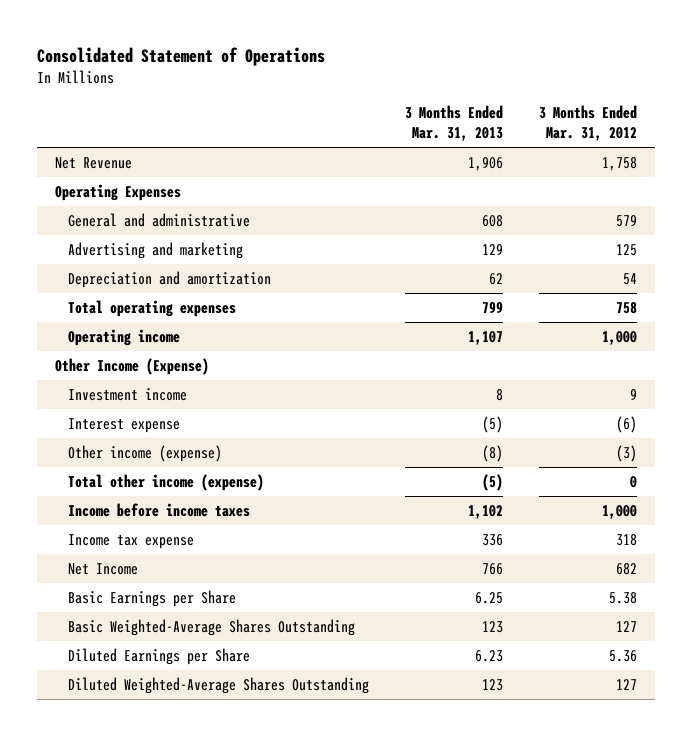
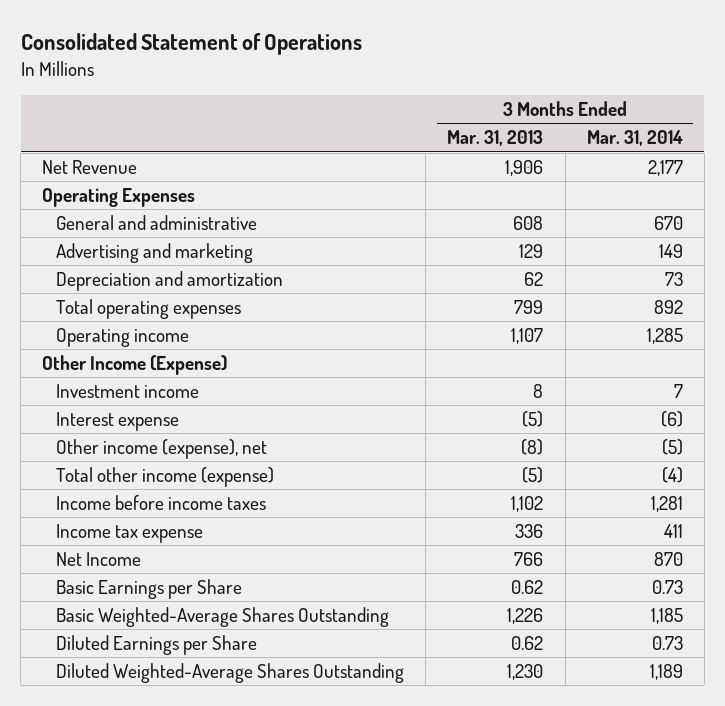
[538,105,637,142] 3 Months Ended Mar. 31, 2012 -> none
none -> [586,130,683,147] Mar. 31, 2014
[68,444,223,462] Other income (expense) -> [56,439,268,460] Other income (expense), net
[475,591,504,604] 6.25 -> [511,580,544,595] 0.62
[482,620,504,633] 123 -> [507,608,544,625] 1,226
[475,649,504,662] 6.23 -> [511,636,544,651] 0.62
[482,678,504,691] 123 -> [507,664,544,681] 1,230

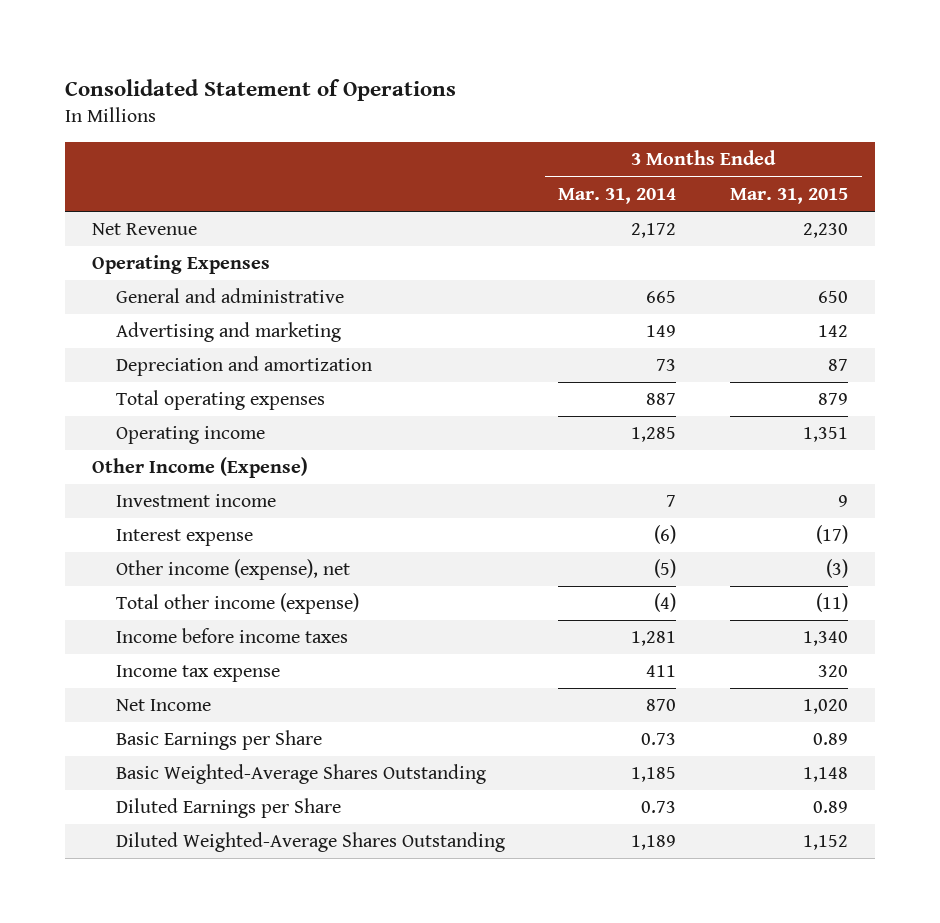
[447,130,544,147] Mar. 31, 2013 -> none
none -> [730,187,849,204] Mar. 31, 2015
[647,160,683,177] 2,177 -> [631,223,677,239] 2,172
[653,216,683,231] 670 -> [646,291,677,304] 665
[653,300,683,315] 892 -> [646,393,677,406] 887

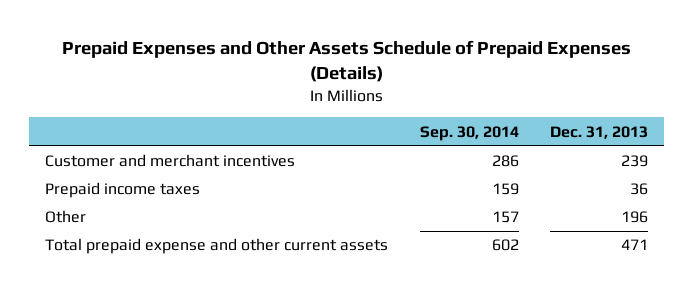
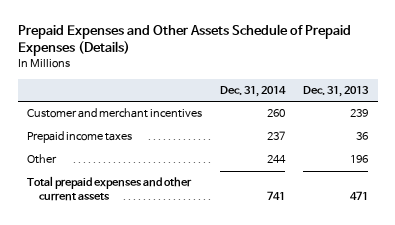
[419,125,519,141] Sep. 30, 2014 -> none
none -> [220,85,287,97] Dec. 31, 2014
[44,238,388,255] Total prepaid expense and other current assets -> [26,176,192,202] Total prepaid expenses and other current assets

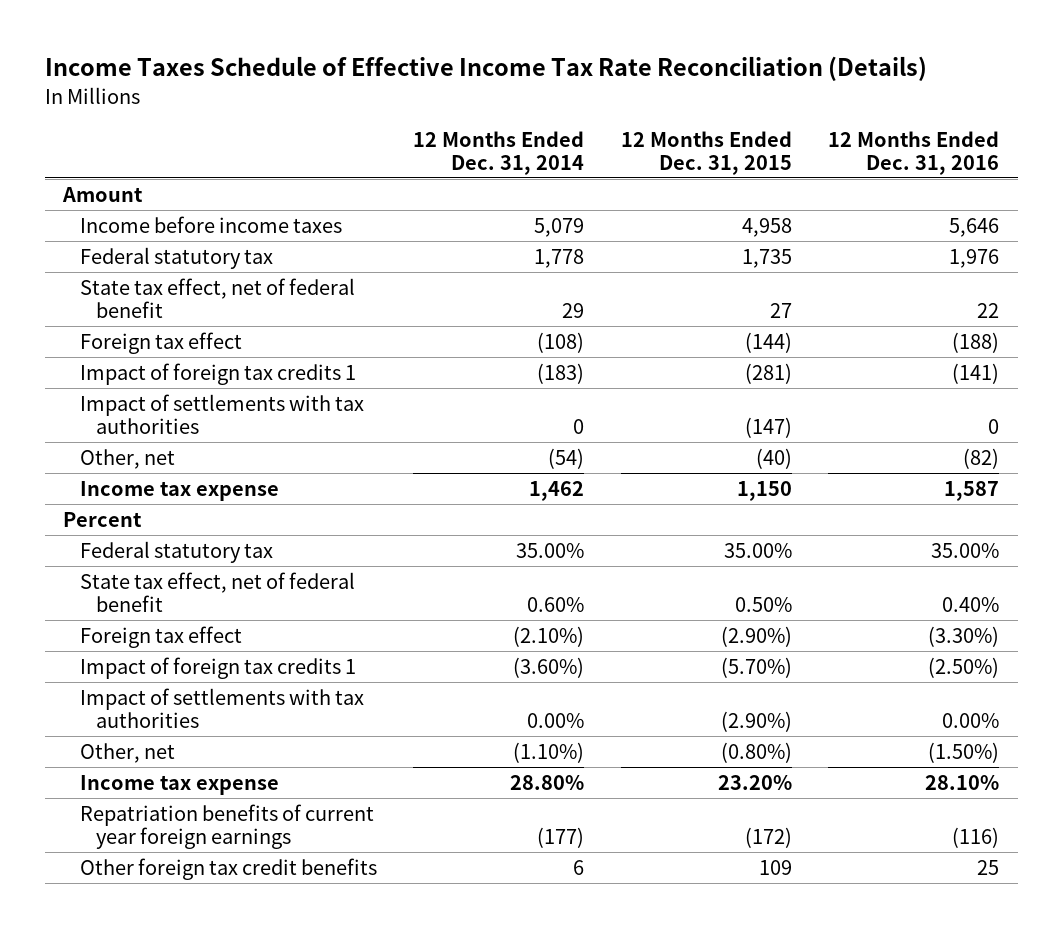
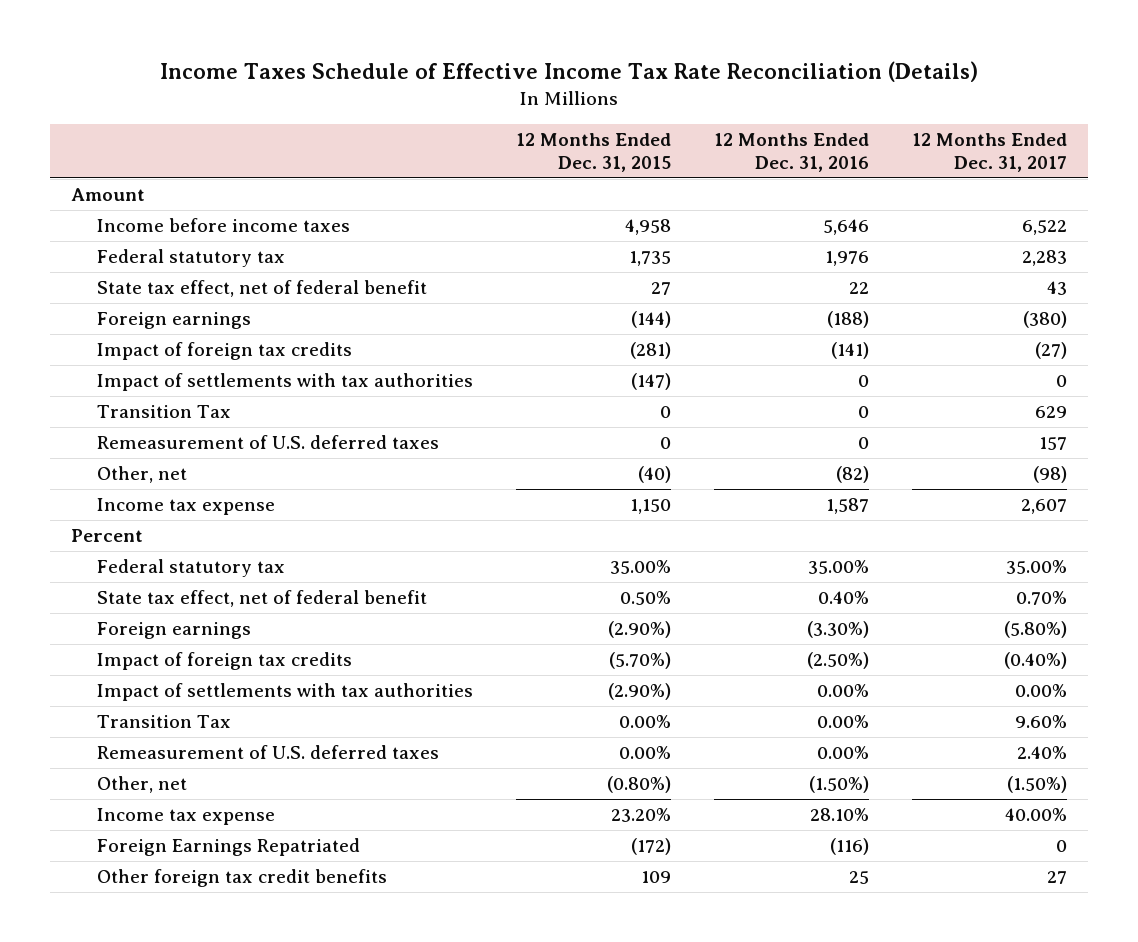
[413,130,585,175] 12 Months Ended Dec. 31, 2014 -> none
none -> [911,133,1067,173] 12 Months Ended Dec. 31, 2017
[79,331,242,354] Foreign tax effect -> [96,312,251,330] Foreign earnings
[79,362,356,385] Impact of foreign tax credits 1 -> [96,342,352,361] Impact of foreign tax credits
none -> [96,405,231,419] Transition Tax
none -> [96,435,439,450] Remeasurement of U.S. deferred taxes
[79,625,242,648] Foreign tax effect -> [96,622,251,640] Foreign earnings
[79,656,356,679] Impact of foreign tax credits 1 -> [96,652,352,671] Impact of foreign tax credits
none -> [96,715,231,729] Transition Tax
none -> [96,745,439,760] Remeasurement of U.S. deferred taxes
[79,803,374,850] Repatriation benefits of current year foreign earnings -> [96,838,360,857] Foreign Earnings Repatriated

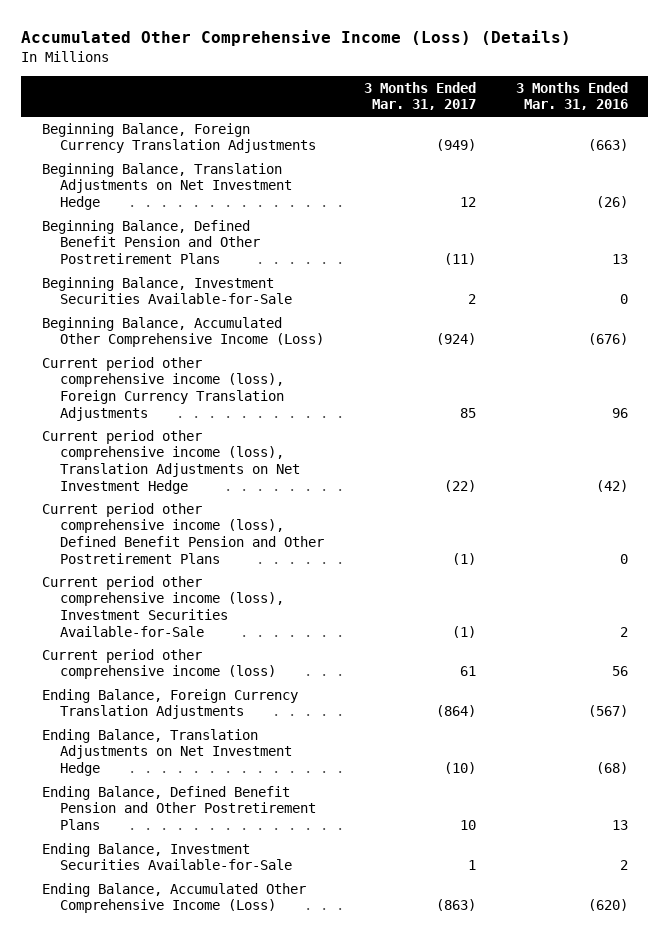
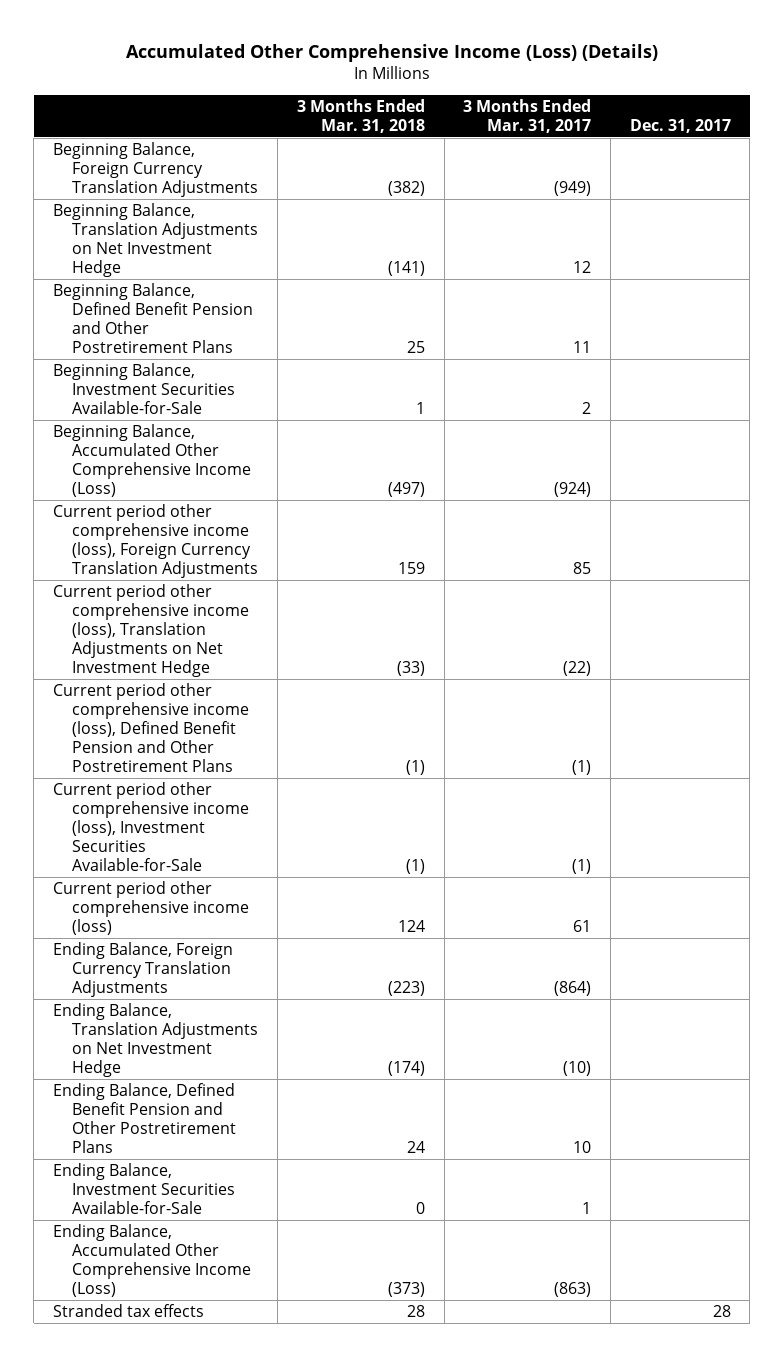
[516,81,629,111] 3 Months Ended Mar. 31, 2016 -> none
none -> [296,99,425,134] 3 Months Ended Mar. 31, 2018
none -> [629,119,731,134] Dec. 31, 2017
[443,252,476,265] (11) -> [573,341,592,354] 11
none -> [52,1303,204,1317] Stranded tax effects

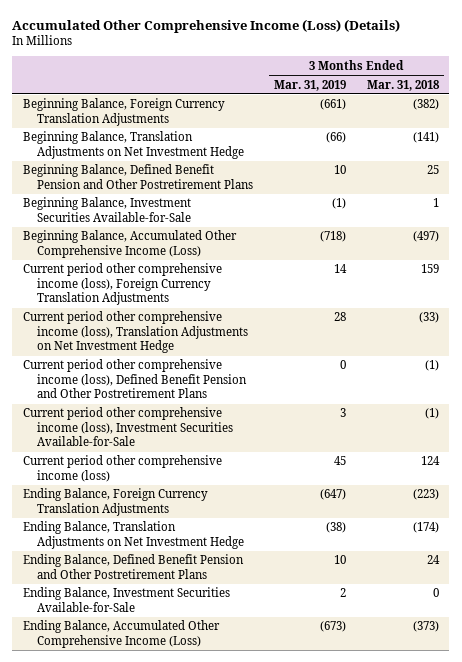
[463,99,592,134] 3 Months Ended Mar. 31, 2017 -> none
[629,119,731,134] Dec. 31, 2017 -> none
none -> [273,79,346,91] Mar. 31, 2019
[52,1303,204,1317] Stranded tax effects -> none

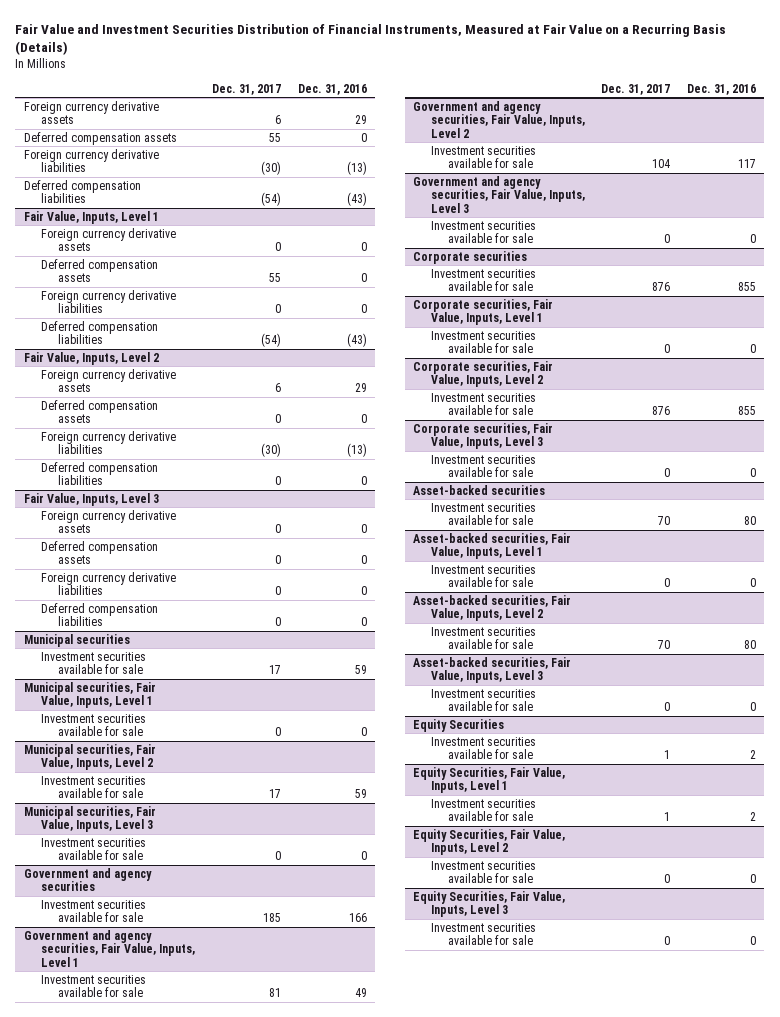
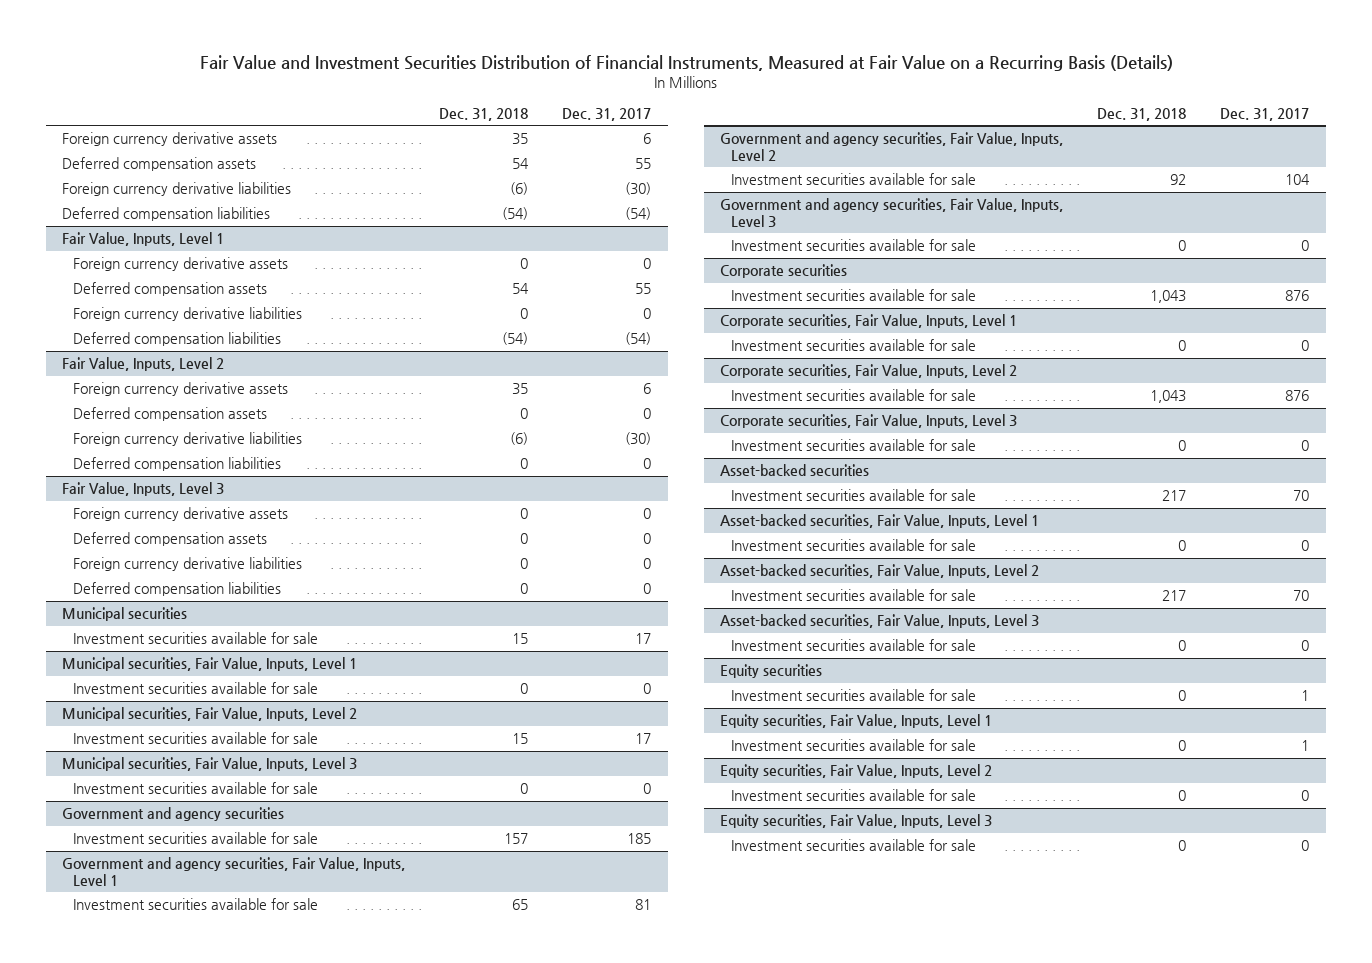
[297,83,367,95] Dec. 31, 2016 -> none
none -> [439,108,529,122] Dec. 31, 2018
[413,718,505,732] Equity Securities -> [720,664,823,679] Equity securities
[413,766,566,794] Equity Securities, Fair Value, Inputs, Level 1 -> [720,714,993,729] Equity securities, Fair Value, Inputs, Level 1
[413,828,566,856] Equity Securities, Fair Value, Inputs, Level 2 -> [720,764,993,779] Equity securities, Fair Value, Inputs, Level 2
[413,890,566,918] Equity Securities, Fair Value, Inputs, Level 3 -> [720,814,993,829] Equity securities, Fair Value, Inputs, Level 3

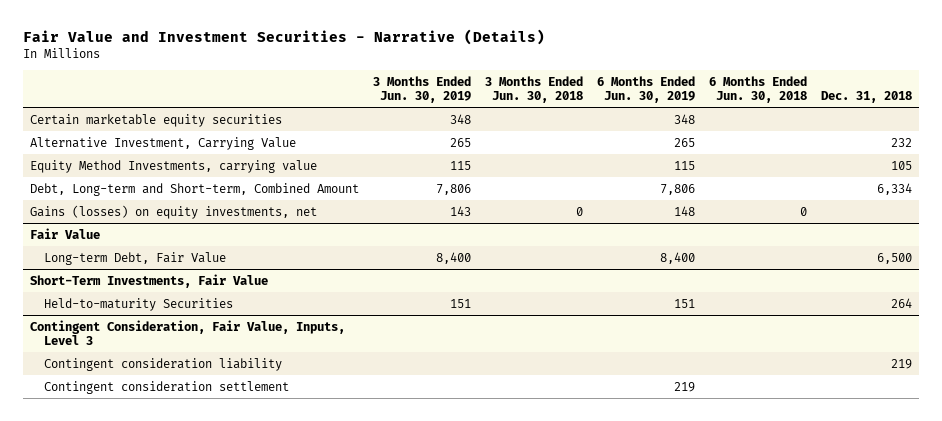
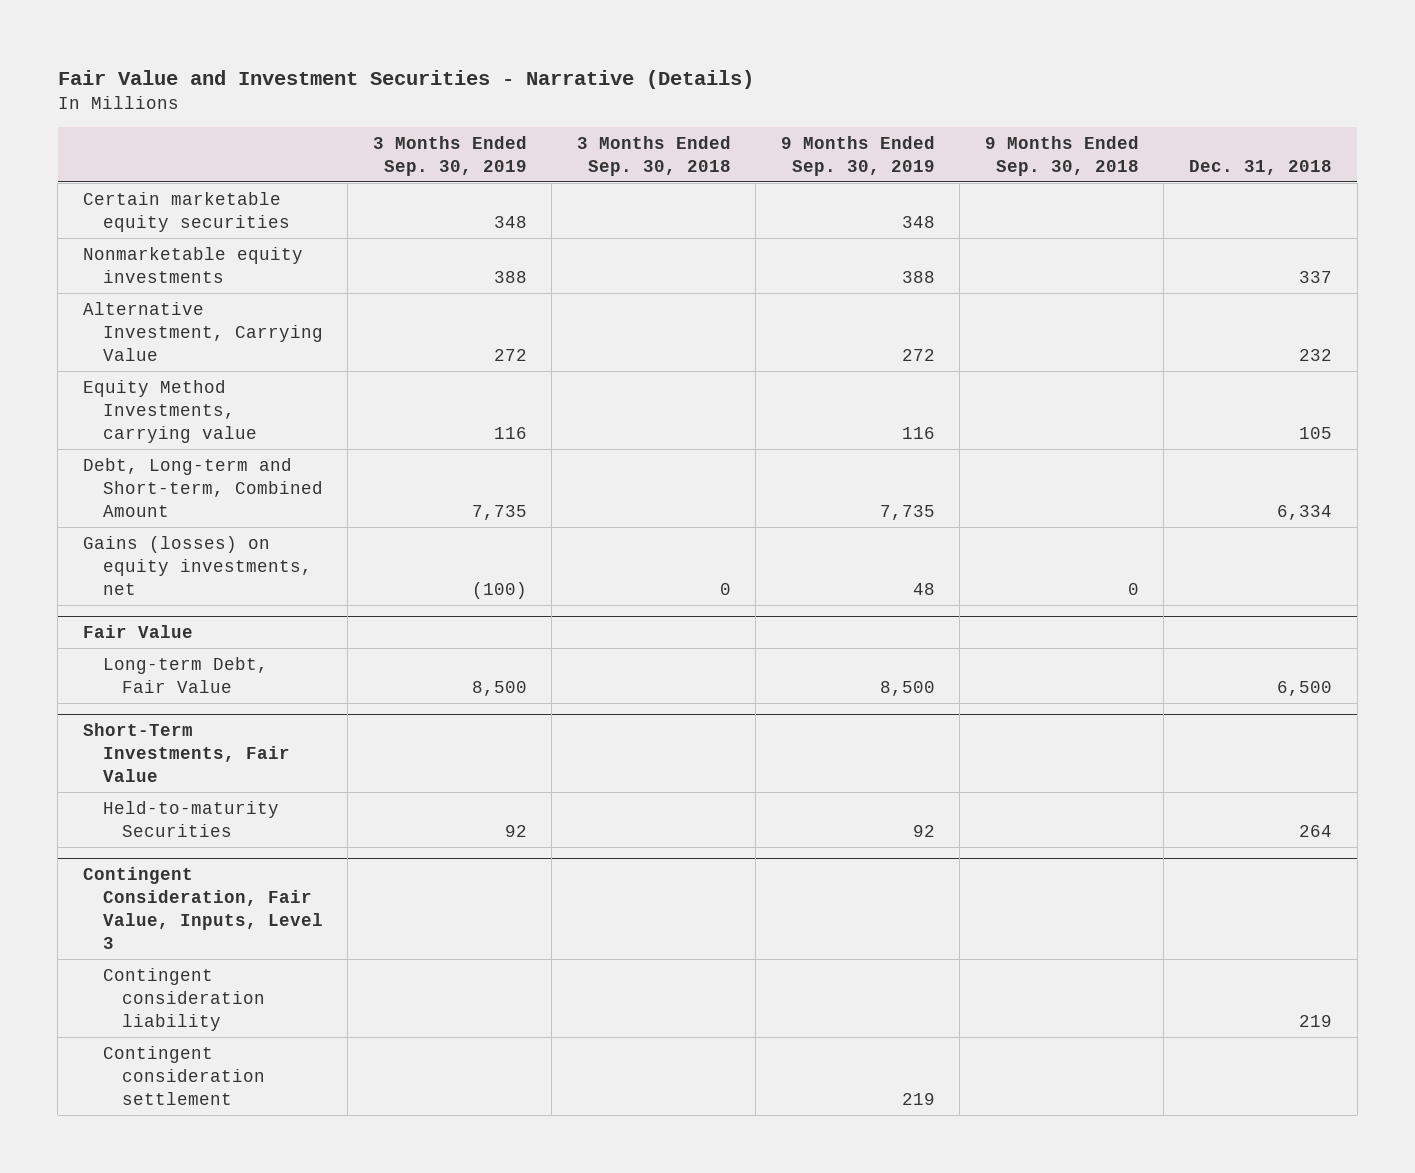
[372,75,471,104] 3 Months Ended Jun. 30, 2019 -> none
[485,75,584,104] 3 Months Ended Jun. 30, 2018 -> none
[597,75,696,104] 6 Months Ended Jun. 30, 2019 -> none
[709,75,808,104] 6 Months Ended Jun. 30, 2018 -> none
none -> [372,135,527,176] 3 Months Ended Sep. 30, 2019
none -> [576,135,731,176] 3 Months Ended Sep. 30, 2018
none -> [780,135,935,176] 9 Months Ended Sep. 30, 2019
none -> [984,135,1139,176] 9 Months Ended Sep. 30, 2018
none -> [82,246,303,283] Nonmarketable equity investments

